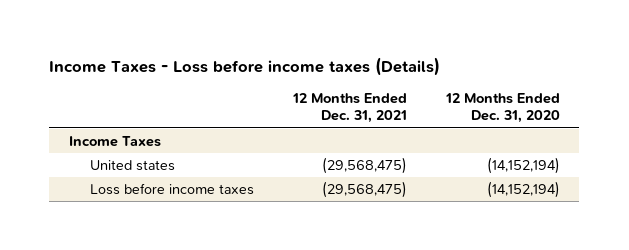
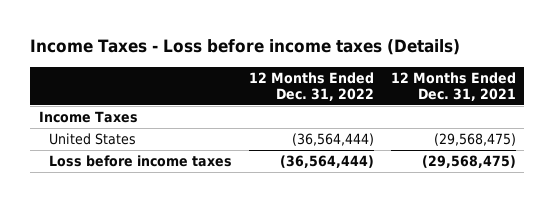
[444,93,560,124] 12 Months Ended Dec. 31, 2020 -> none
none -> [249,71,375,102] 12 Months Ended Dec. 31, 2022
[90,160,176,172] United states -> [49,133,137,146] United States

